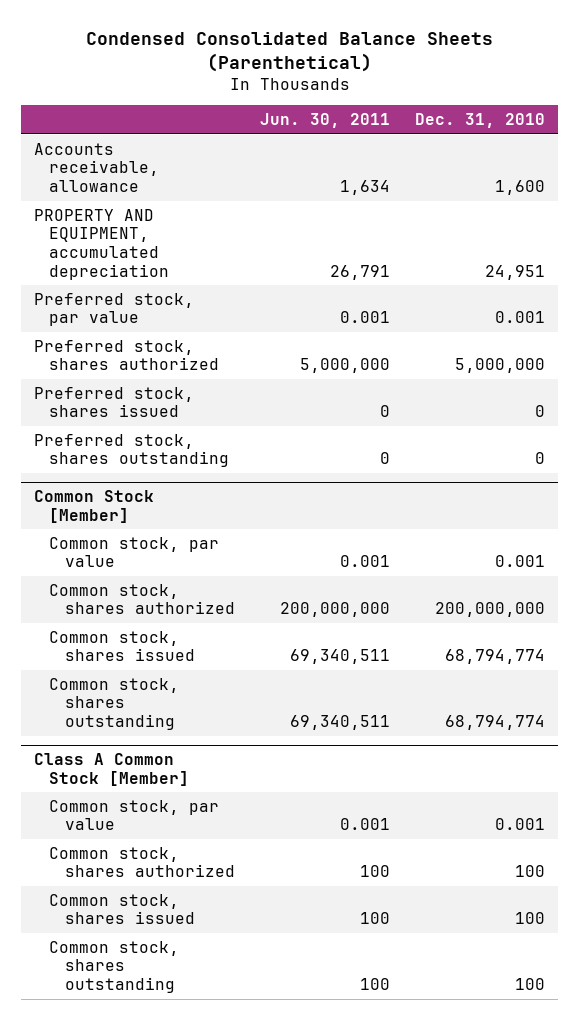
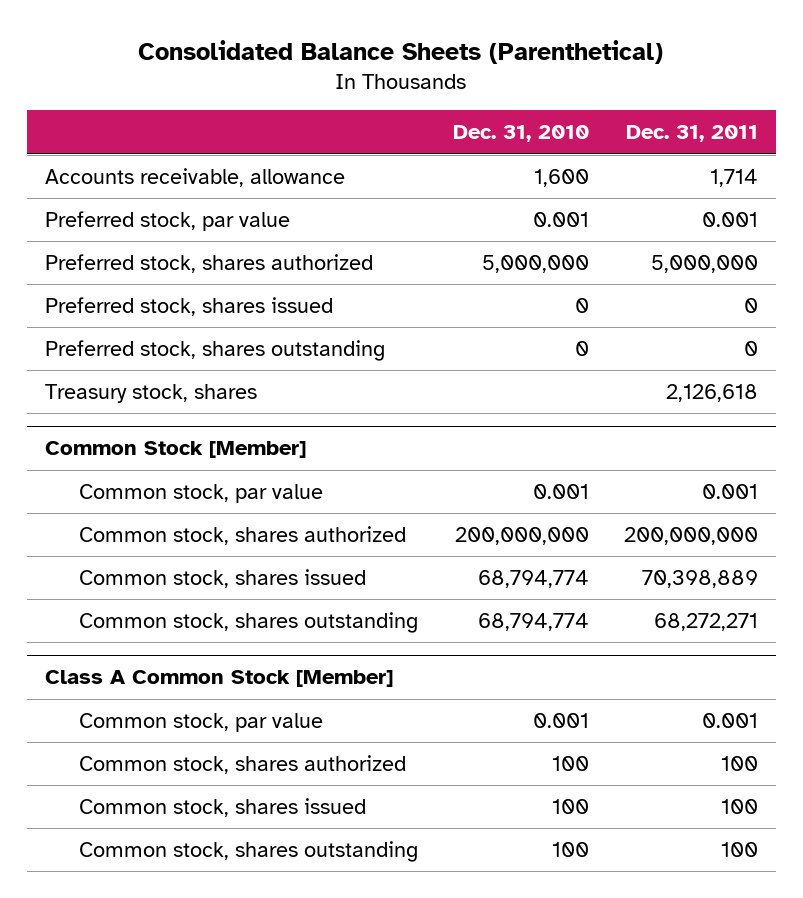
[85,32,493,73] Condensed Consolidated Balance Sheets (Parenthetical) -> [138,40,664,65] Consolidated Balance Sheets (Parenthetical)
[260,113,391,129] Jun. 30, 2011 -> none
none -> [626,125,759,143] Dec. 31, 2011
[33,208,170,280] PROPERTY AND EQUIPMENT, accumulated depreciation -> none
none -> [44,383,257,403] Treasury stock, shares

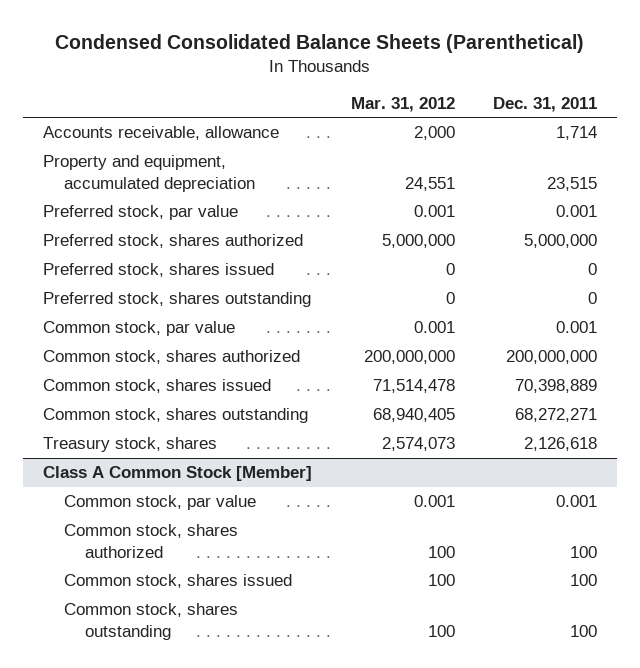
[138,40,664,65] Consolidated Balance Sheets (Parenthetical) -> [55,34,585,54] Condensed Consolidated Balance Sheets (Parenthetical)
[453,125,590,143] Dec. 31, 2010 -> none
none -> [350,96,455,112] Mar. 31, 2012
none -> [42,155,255,192] Property and equipment, accumulated depreciation
[44,441,306,459] Common Stock [Member] -> none
[44,383,257,403] Treasury stock, shares -> [42,437,217,453] Treasury stock, shares

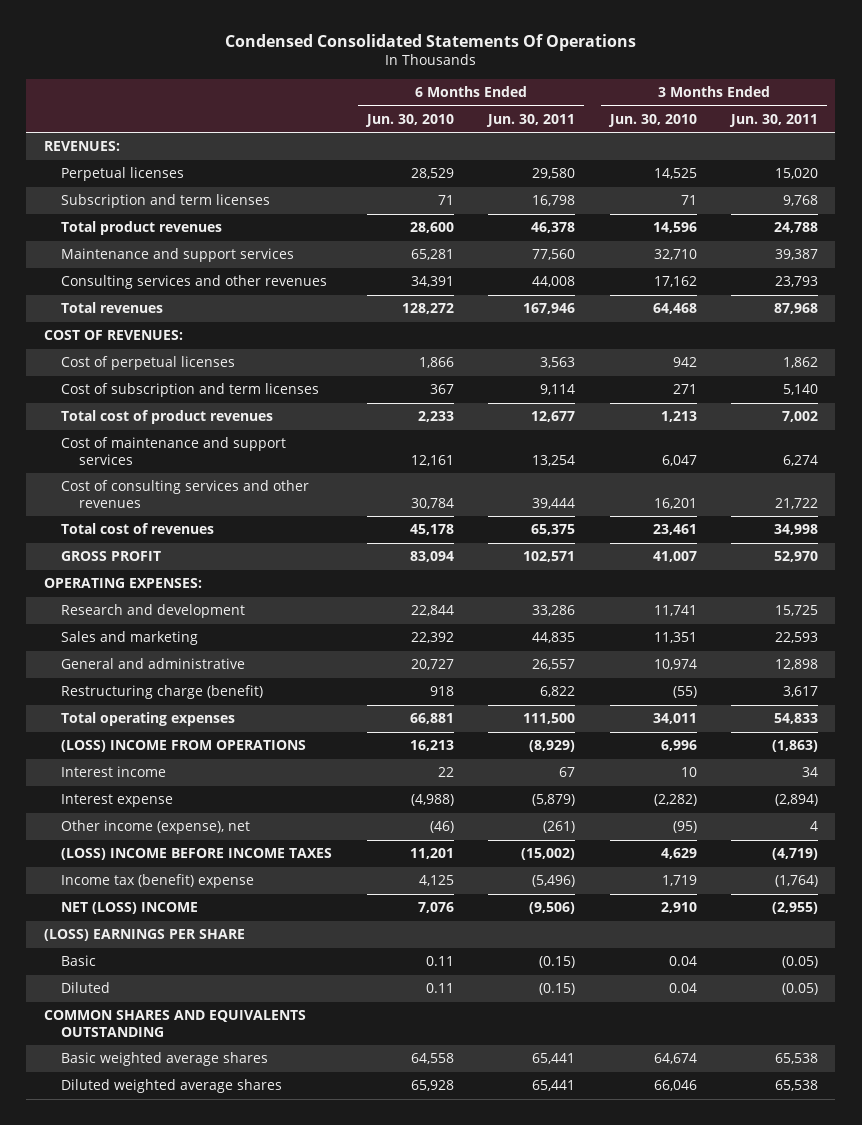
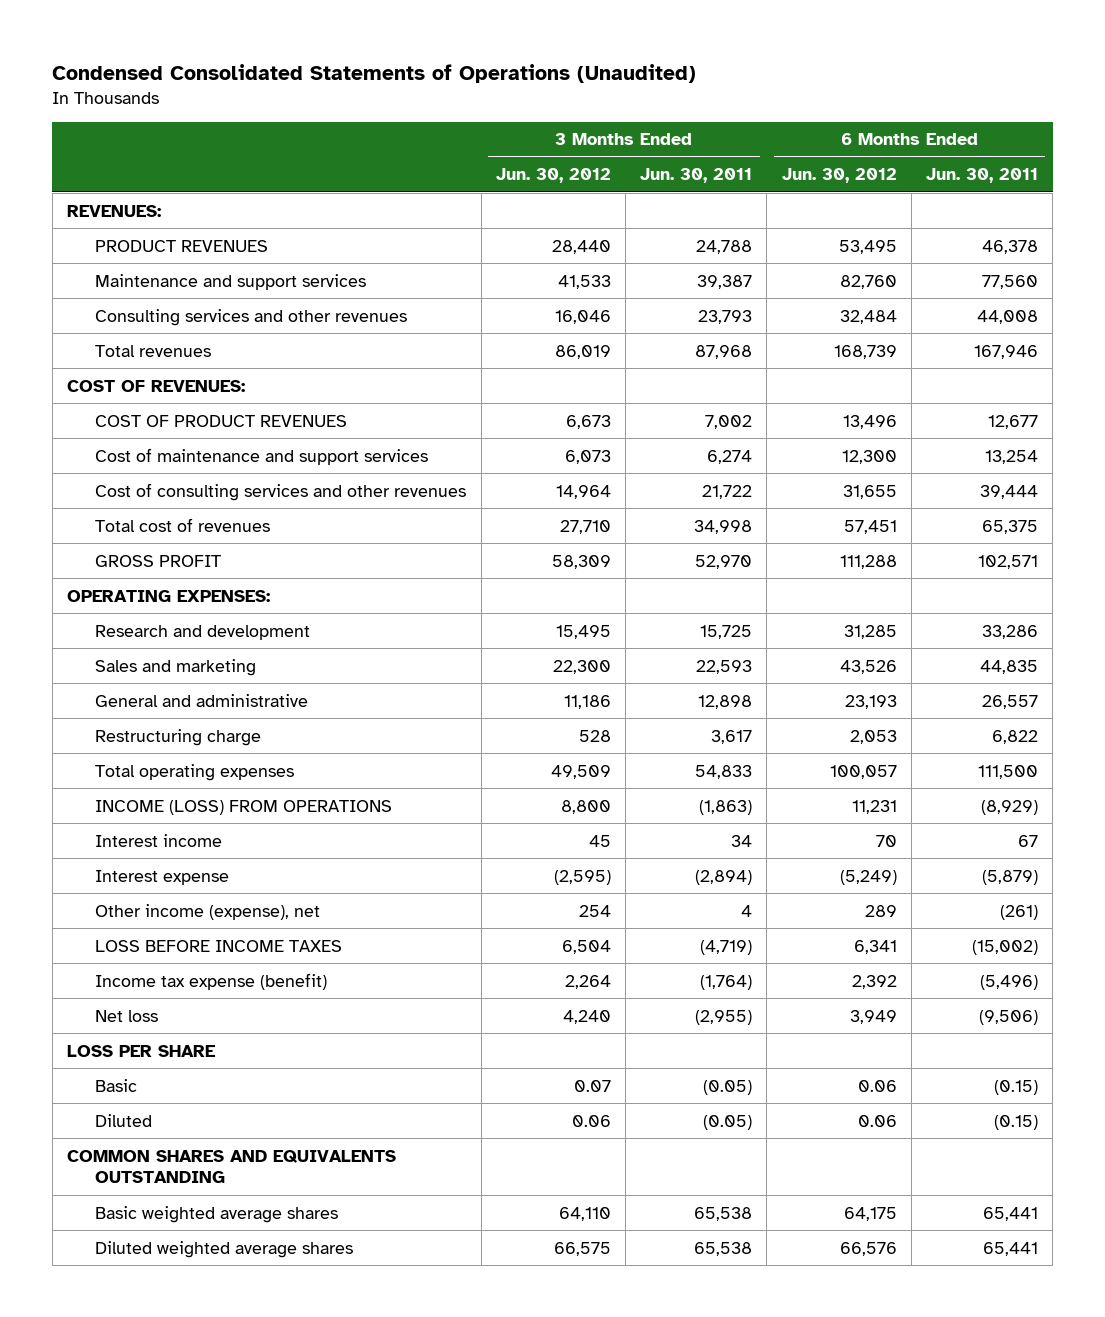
[224,34,636,52] Condensed Consolidated Statements Of Operations -> [52,63,697,83] Condensed Consolidated Statements of Operations (Unaudited)
[364,113,454,127] Jun. 30, 2010 -> none
[607,113,697,127] Jun. 30, 2010 -> none
none -> [495,168,611,184] Jun. 30, 2012
none -> [781,168,897,184] Jun. 30, 2012
[61,167,185,182] Perpetual licenses -> none
[61,194,271,209] Subscription and term licenses -> none
[61,221,223,236] Total product revenues -> [95,239,269,252] PRODUCT REVENUES
[61,356,236,371] Cost of perpetual licenses -> none
[61,383,320,398] Cost of subscription and term licenses -> none
[61,410,274,425] Total cost of product revenues -> [95,414,348,427] COST OF PRODUCT REVENUES
[61,685,264,700] Restructuring charge (benefit) -> [95,728,262,746] Restructuring charge
[61,740,307,753] (LOSS) INCOME FROM OPERATIONS -> [95,799,393,815] INCOME (LOSS) FROM OPERATIONS
[61,848,333,861] (LOSS) INCOME BEFORE INCOME TAXES -> [95,939,343,952] LOSS BEFORE INCOME TAXES
[61,874,255,889] Income tax (benefit) expense -> [95,972,328,990] Income tax expense (benefit)
[61,902,199,915] NET (LOSS) INCOME -> [95,1009,159,1022] Net loss
[43,929,245,942] (LOSS) EARNINGS PER SHARE -> [66,1044,216,1057] LOSS PER SHARE

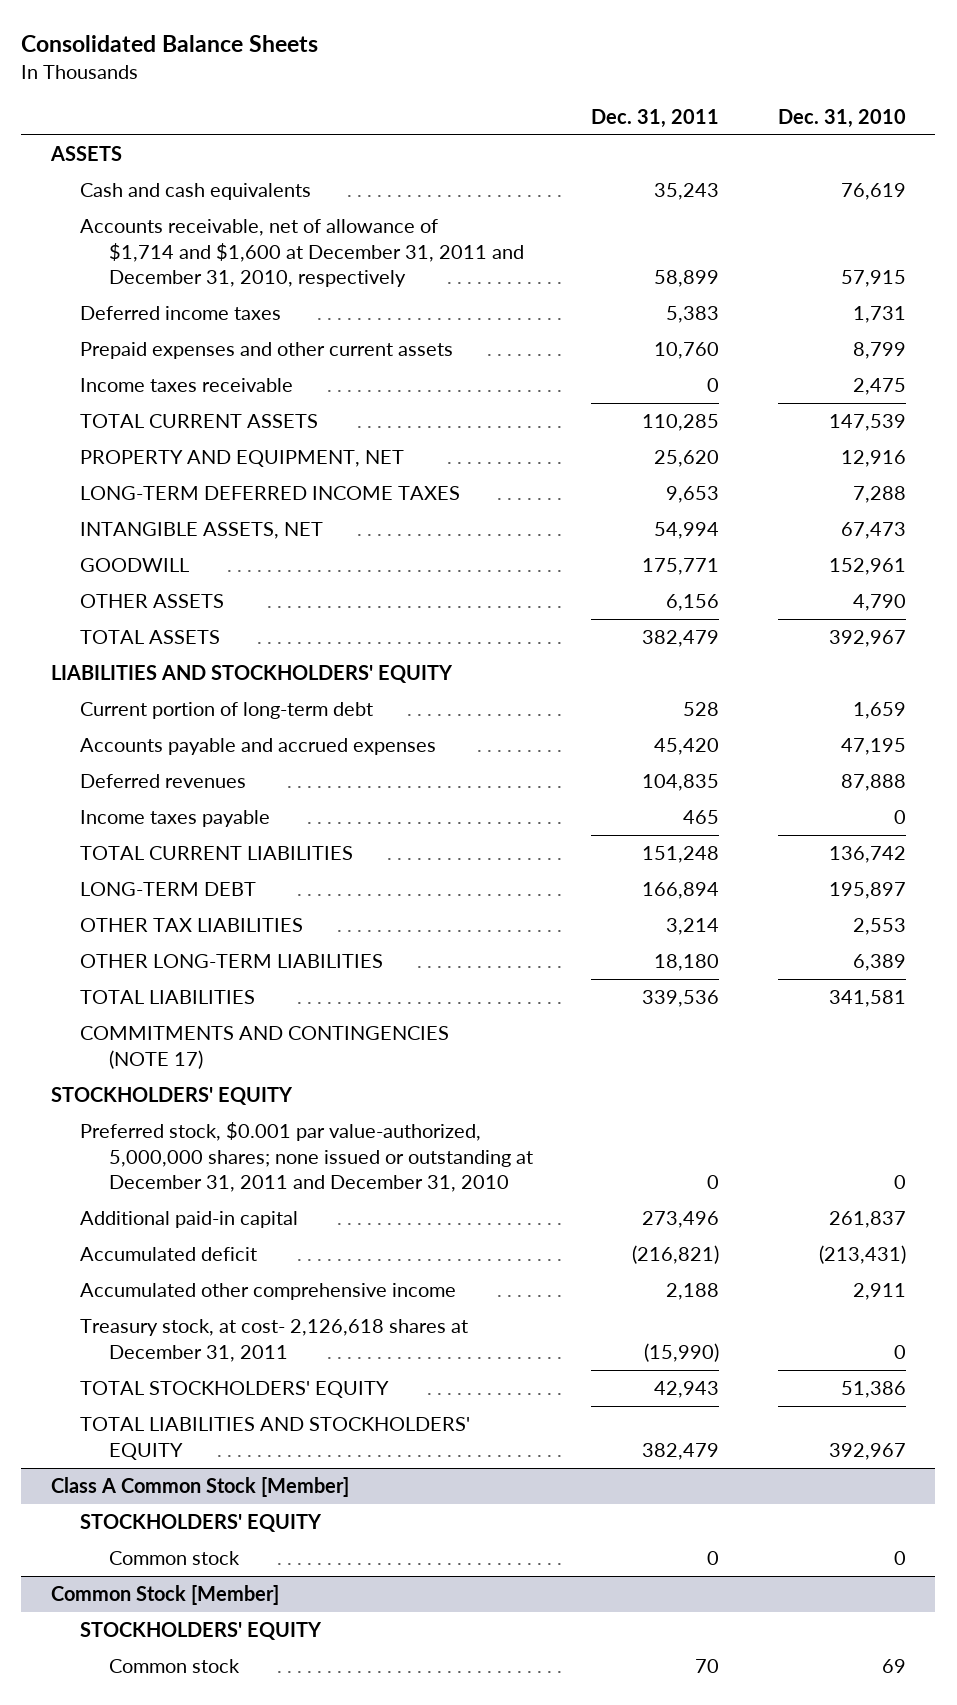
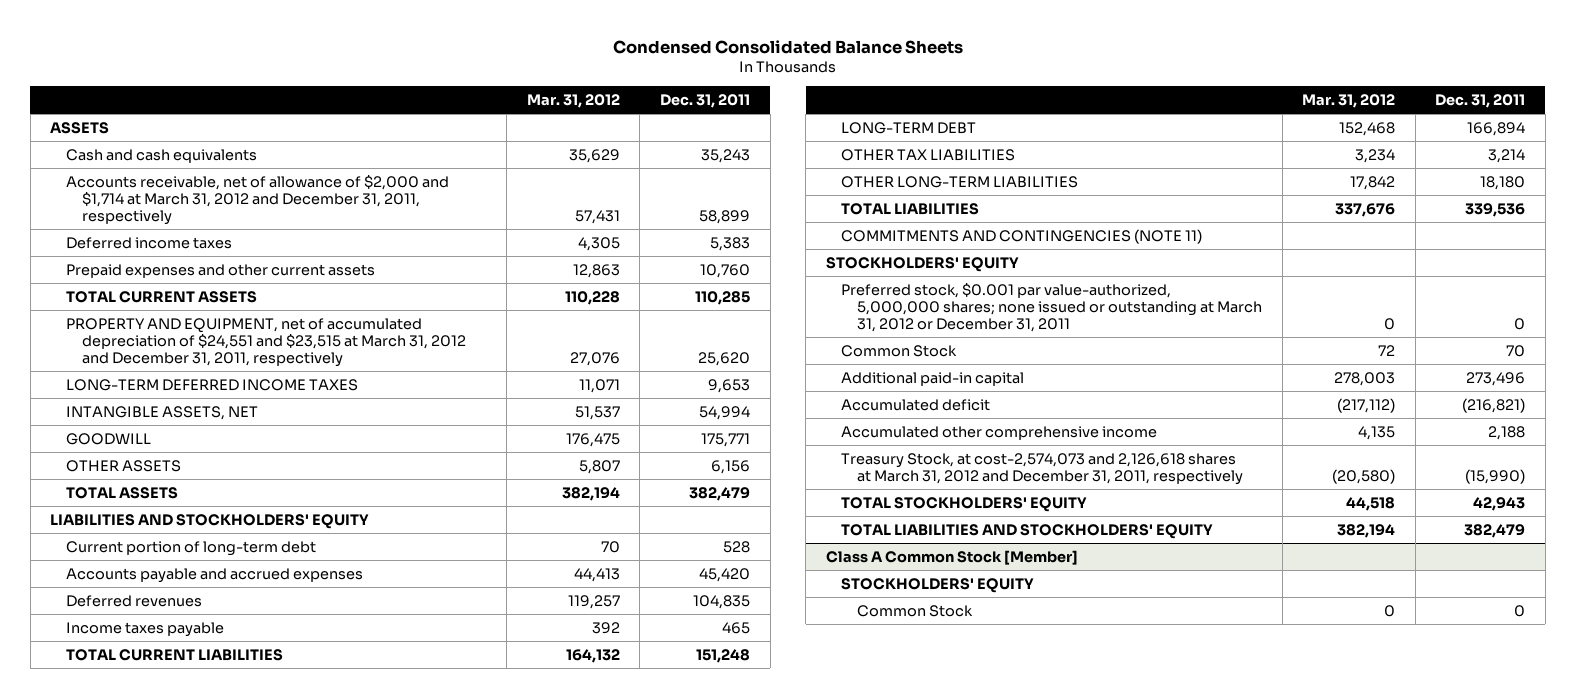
[21,35,319,53] Consolidated Balance Sheets -> [612,39,963,54] Condensed Consolidated Balance Sheets
[778,108,907,128] Dec. 31, 2010 -> none
none -> [526,93,620,108] Mar. 31, 2012
[79,219,524,288] Accounts receivable, net of allowance of $1,714 and $1,600 at December 31, 2011 and December 31, 2010, respectively -> [66,174,450,225] Accounts receivable, net of allowance of $2,000 and $1,714 at March 31, 2012 and December 31, 2011, respectively
[79,378,293,393] Income taxes receivable -> none
[79,450,404,468] PROPERTY AND EQUIPMENT, NET -> [66,317,466,367] PROPERTY AND EQUIPMENT, net of accumulated depreciation of $24,551 and $23,515 at March 31, 2012 and December 31, 2011, respectively
[79,1026,449,1069] COMMITMENTS AND CONTINGENCIES (NOTE 17) -> [841,228,1203,244] COMMITMENTS AND CONTINGENCIES (NOTE 11)
[79,1122,533,1193] Preferred stock, $0.001 par value-authorized, 5,000,000 shares; none issued or outstanding at December 31, 2011 and December 31, 2010 -> [841,282,1262,332] Preferred stock, $0.001 par value-authorized, 5,000,000 shares; none issued or outstanding at March 31, 2012 or December 31, 2011
none -> [841,344,958,357] Common Stock
[79,1319,468,1362] Treasury stock, at cost- 2,126,618 shares at December 31, 2011 -> [841,452,1243,485] Treasury Stock, at cost-2,574,073 and 2,126,618 shares at March 31, 2012 and December 31, 2011, respectively
[50,1585,279,1606] Common Stock [Member] -> none
[79,1622,322,1641] STOCKHOLDERS' EQUITY -> none
[108,1659,240,1674] Common stock -> none
[108,1551,240,1566] Common stock -> [856,604,973,617] Common Stock

